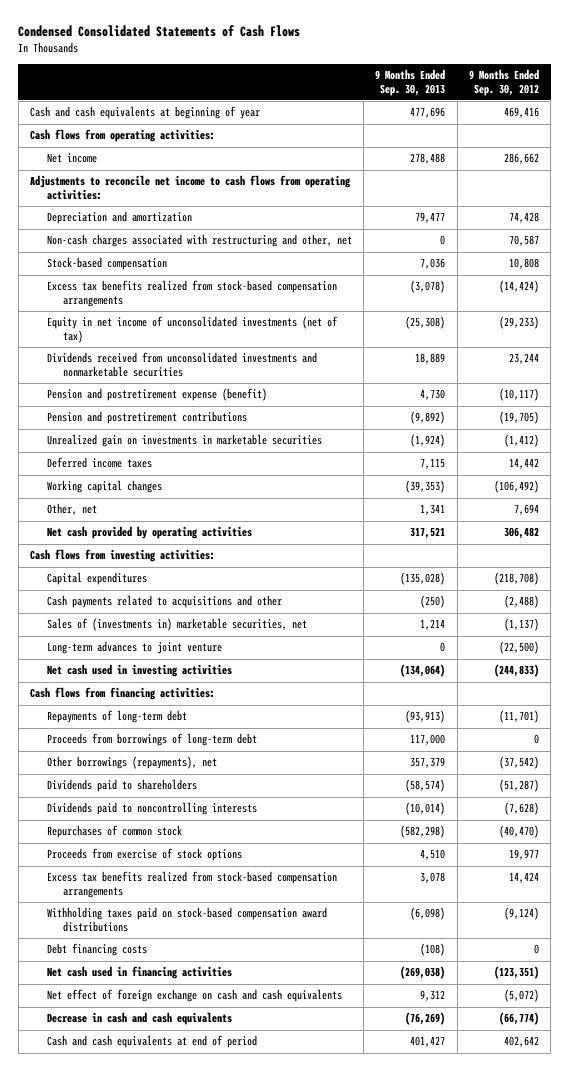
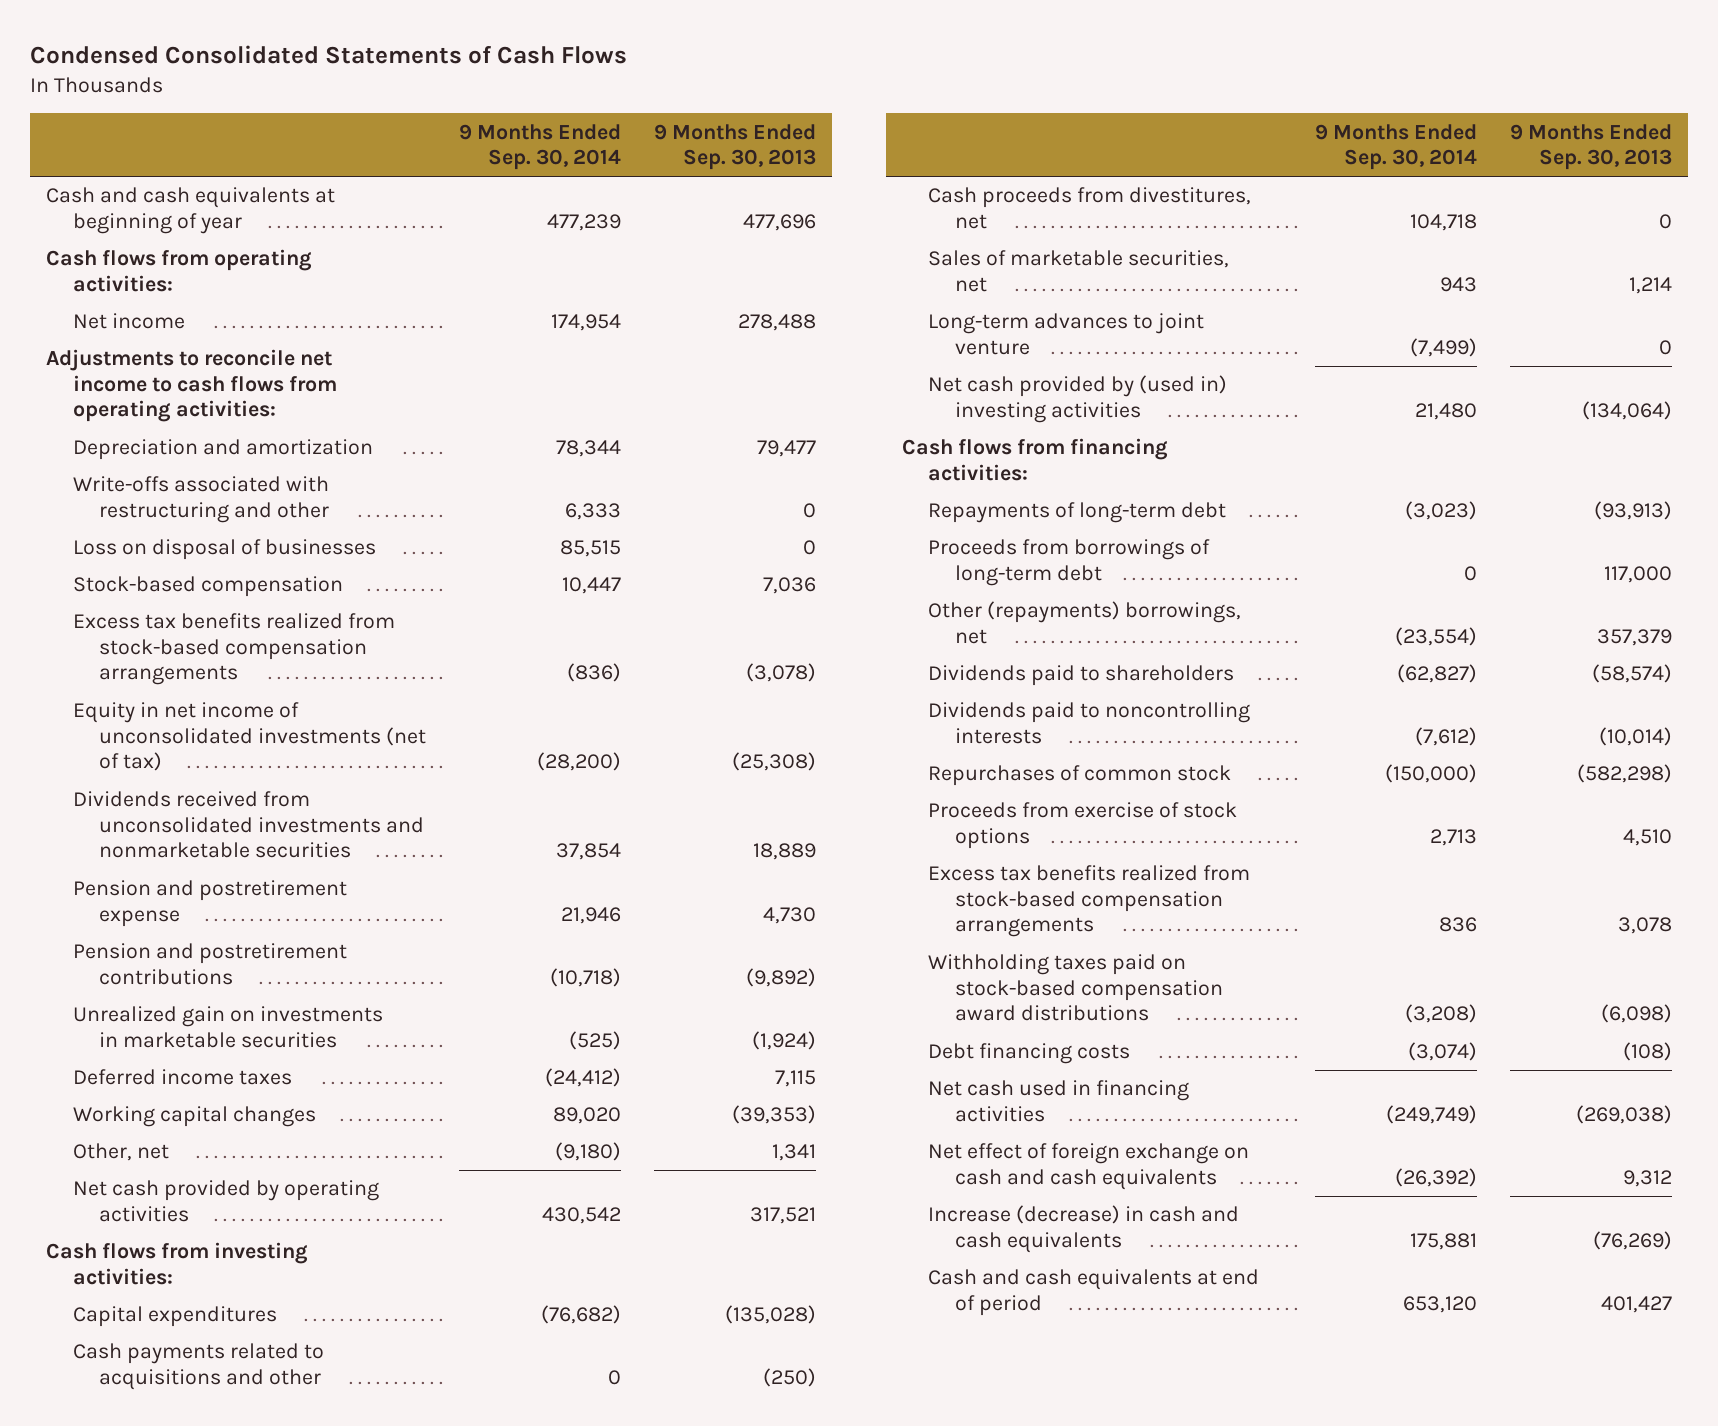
[468,69,539,96] 9 Months Ended Sep. 30, 2012 -> none
none -> [459,123,622,171] 9 Months Ended Sep. 30, 2014
[46,234,352,248] Non-cash charges associated with restructuring and other, net -> none
none -> [72,476,330,523] Write-offs associated with restructuring and other
none -> [72,539,376,561] Loss on disposal of businesses
[46,388,267,402] Pension and postretirement expense (benefit) -> [72,880,347,927] Pension and postretirement expense
none -> [928,187,1252,229] Cash proceeds from divestitures, net
[46,618,307,632] Sales of (investments in) marketable securities, net -> [928,250,1230,292] Sales of marketable securities, net
[46,664,232,678] Net cash used in investing activities -> [928,375,1228,423] Net cash provided by (used in) investing activities
[46,756,217,770] Other borrowings (repayments), net -> [928,601,1242,644] Other (repayments) borrowings, net
[46,1012,232,1026] Decrease in cash and cash equivalents -> [928,1205,1240,1253] Increase (decrease) in cash and cash equivalents

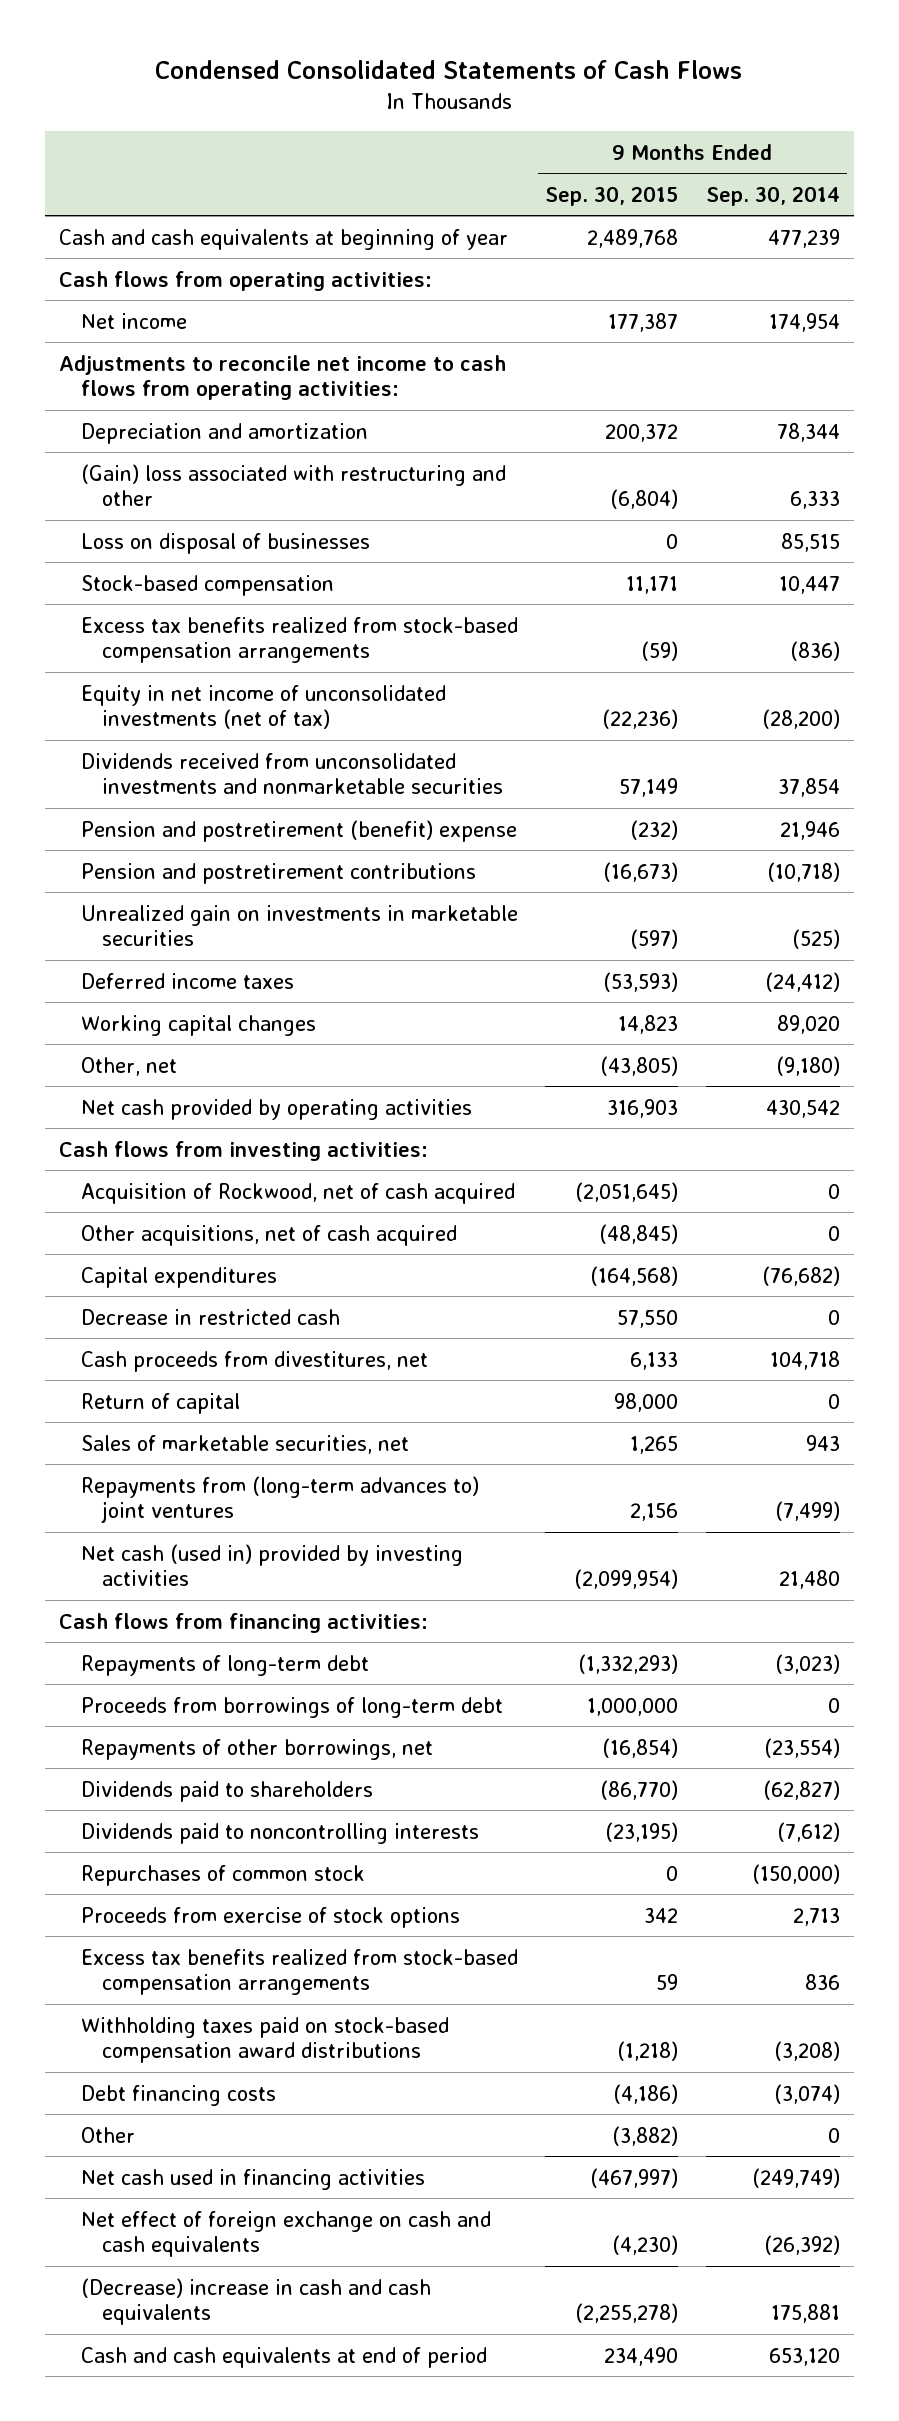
[654,123,817,171] 9 Months Ended Sep. 30, 2013 -> none
none -> [545,185,679,206] Sep. 30, 2015
[72,476,330,523] Write-offs associated with restructuring and other -> [80,463,506,507] (Gain) loss associated with restructuring and other
[72,880,347,927] Pension and postretirement expense -> [80,819,517,842] Pension and postretirement (benefit) expense
none -> [80,1182,515,1204] Acquisition of Rockwood, net of cash acquired
none -> [80,1224,457,1246] Other acquisitions, net of cash acquired
[72,1343,324,1390] Cash payments related to acquisitions and other -> none
none -> [80,1308,340,1325] Decrease in restricted cash
none -> [80,1392,240,1414] Return of capital
[928,313,1205,355] Long-term advances to joint venture -> [80,1475,479,1524] Repayments from (long-term advances to) joint ventures
[928,375,1228,423] Net cash provided by (used in) investing activities -> [80,1543,463,1587] Net cash (used in) provided by investing activities
[928,601,1242,644] Other (repayments) borrowings, net -> [80,1738,433,1760] Repayments of other borrowings, net
none -> [80,2126,135,2143] Other
[928,1205,1240,1253] Increase (decrease) in cash and cash equivalents -> [80,2277,431,2326] (Decrease) increase in cash and cash equivalents

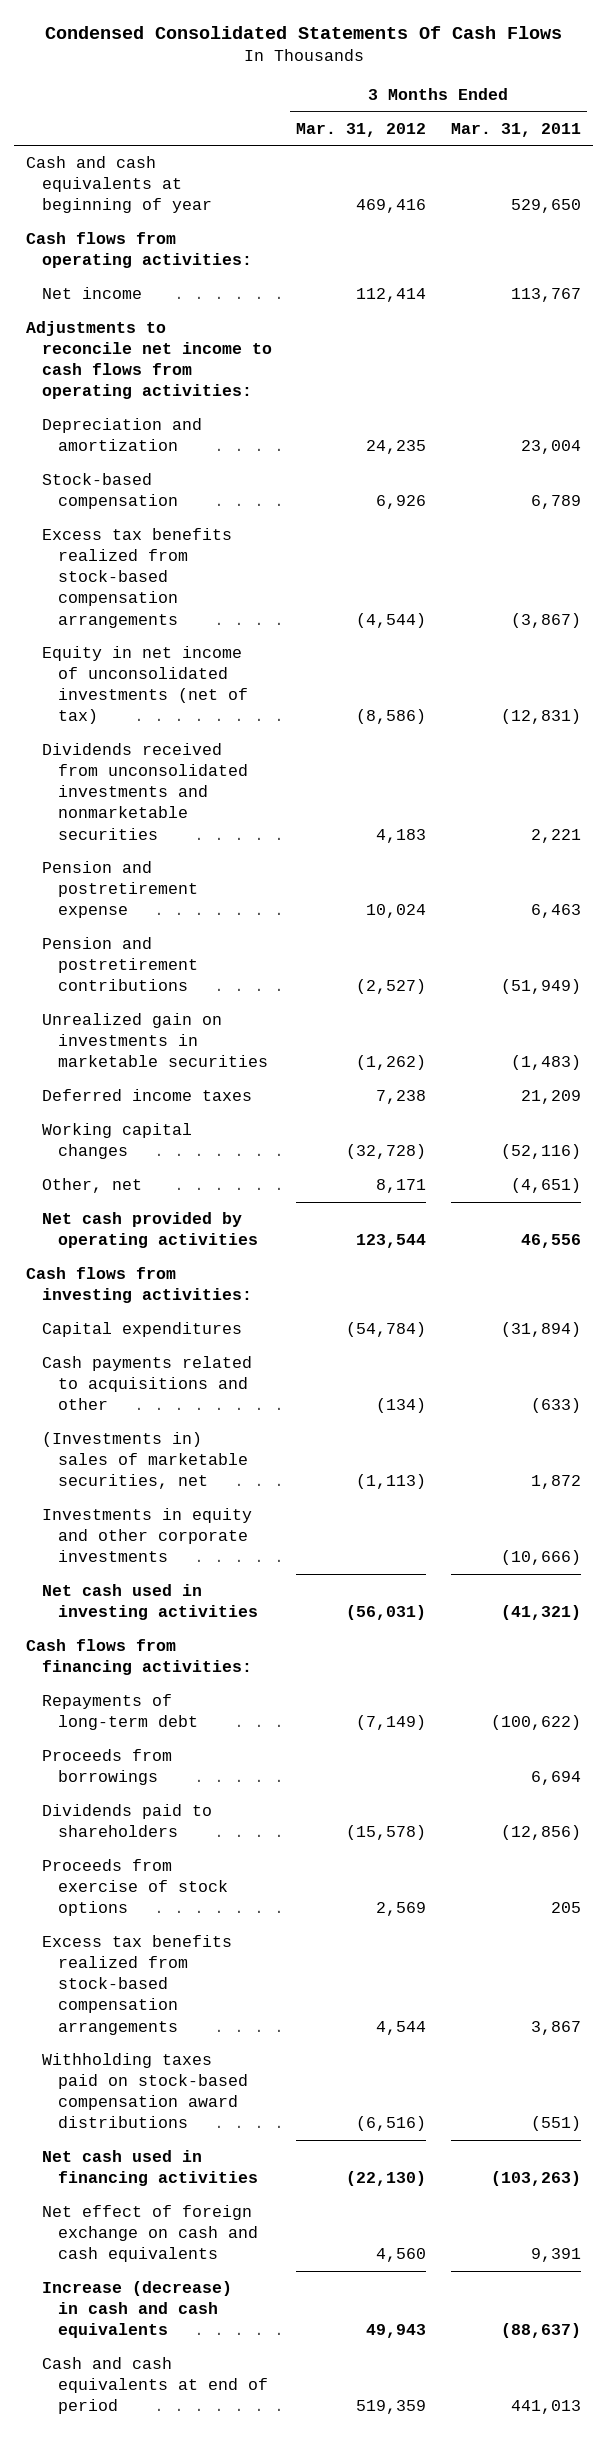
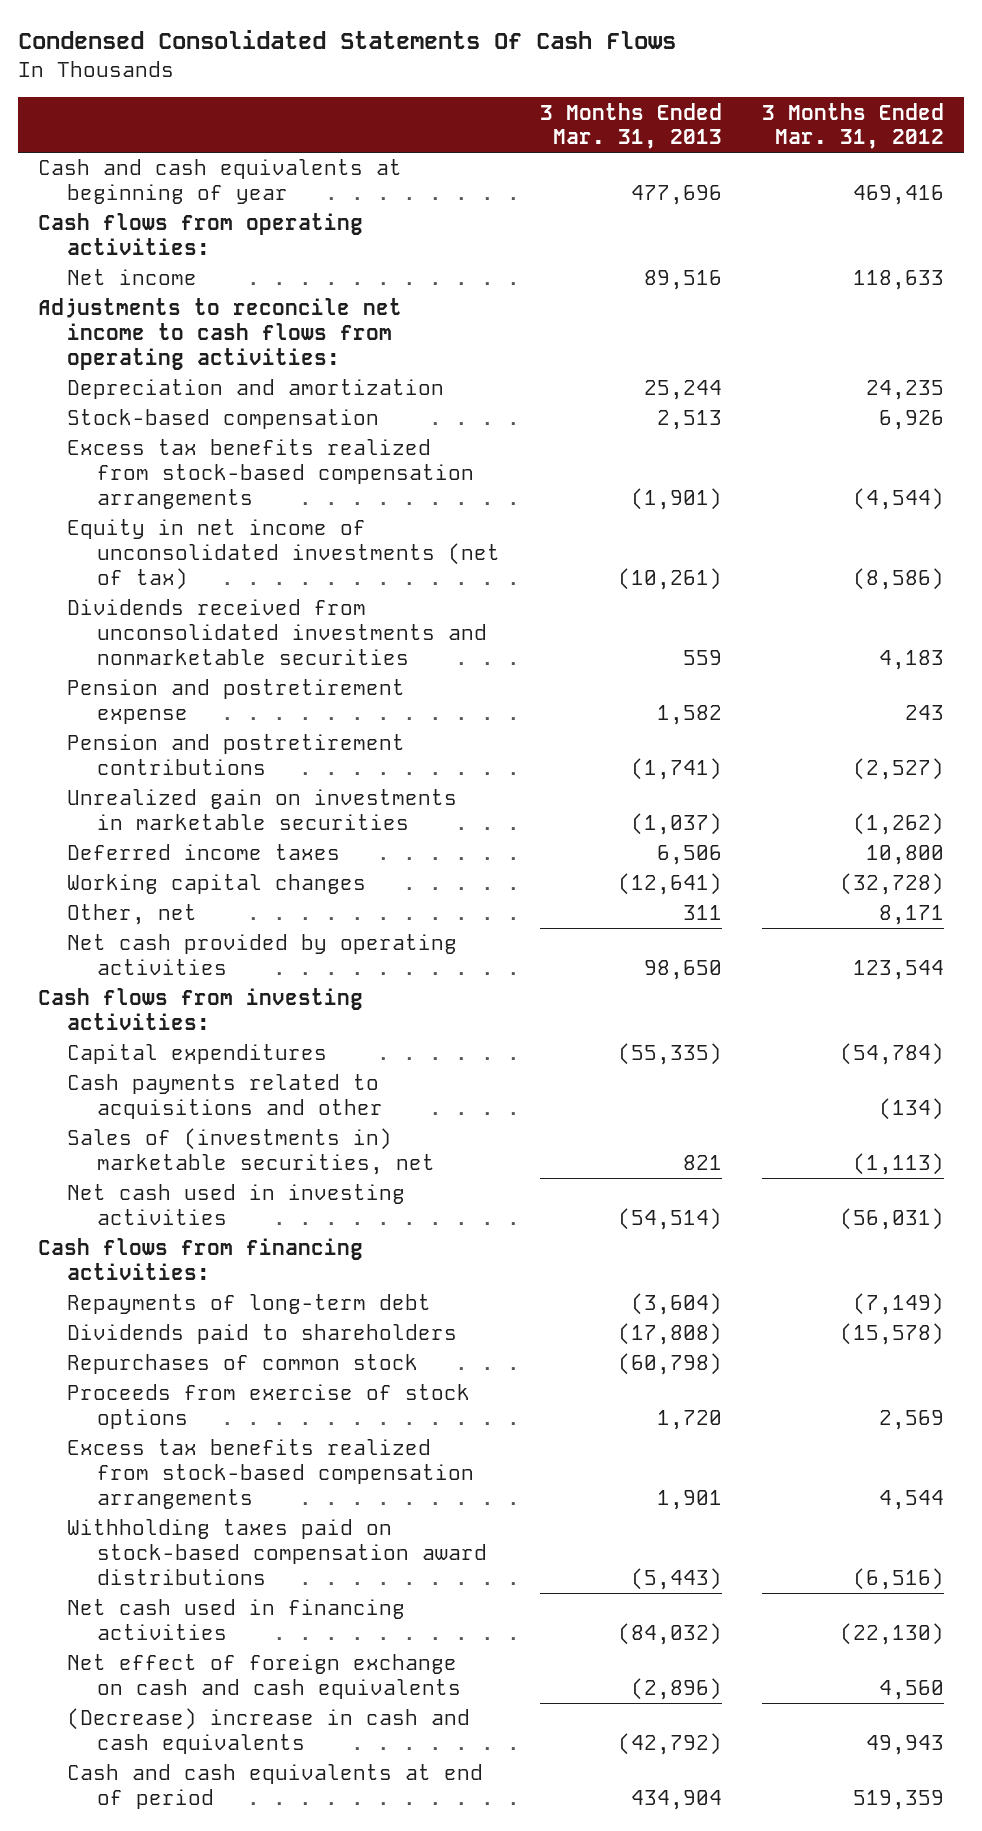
[450,122,581,137] Mar. 31, 2011 -> none
none -> [540,102,723,150] 3 Months Ended Mar. 31, 2013
[356,288,427,303] 112,414 -> [853,270,945,291] 118,633
[366,904,427,919] 10,024 -> [905,705,945,721] 243
[376,1090,427,1105] 7,238 -> [866,845,945,866] 10,800
[41,1508,252,1563] Investments in equity and other corporate investments -> none
[41,1432,248,1490] (Investments in) sales of marketable securities, net -> [67,1128,436,1176] Sales of (investments in) marketable securities, net
[41,1749,172,1786] Proceeds from borrowings -> none
none -> [67,1354,419,1375] Repurchases of common stock
[41,2281,232,2339] Increase (decrease) in cash and cash equivalents -> [67,1708,471,1755] (Decrease) increase in cash and cash equivalents

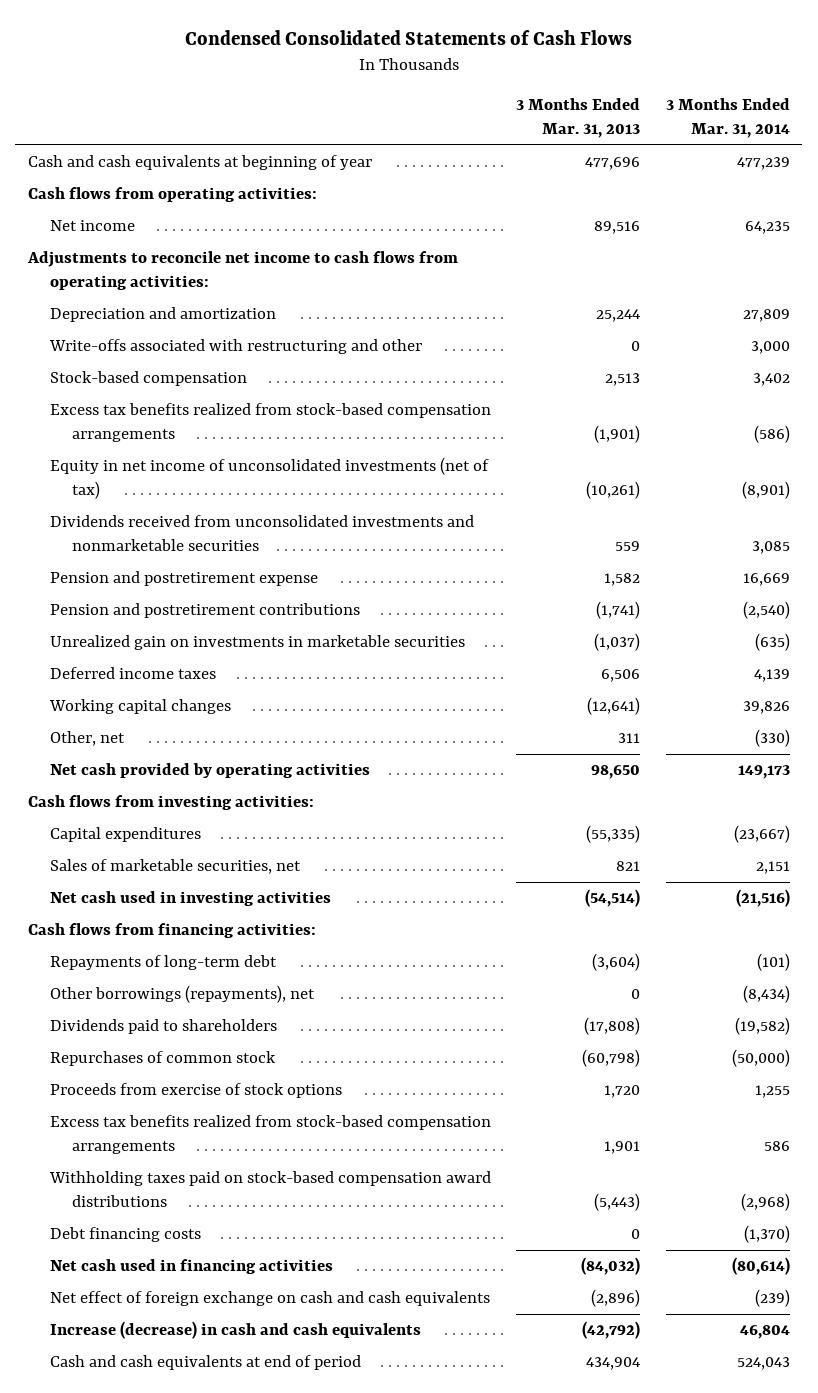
[17,30,676,50] Condensed Consolidated Statements Of Cash Flows -> [184,29,632,45] Condensed Consolidated Statements of Cash Flows
[762,102,945,150] 3 Months Ended Mar. 31, 2012 -> none
none -> [665,98,790,138] 3 Months Ended Mar. 31, 2014
none -> [49,339,423,355] Write-offs associated with restructuring and other
[67,1074,384,1120] Cash payments related to acquisitions and other -> none
[67,1128,436,1176] Sales of (investments in) marketable securities, net -> [50,859,302,875] Sales of marketable securities, net
none -> [50,985,316,1004] Other borrowings (repayments), net
none -> [50,1227,202,1243] Debt financing costs
[67,1708,471,1755] (Decrease) increase in cash and cash equivalents -> [50,1321,422,1340] Increase (decrease) in cash and cash equivalents

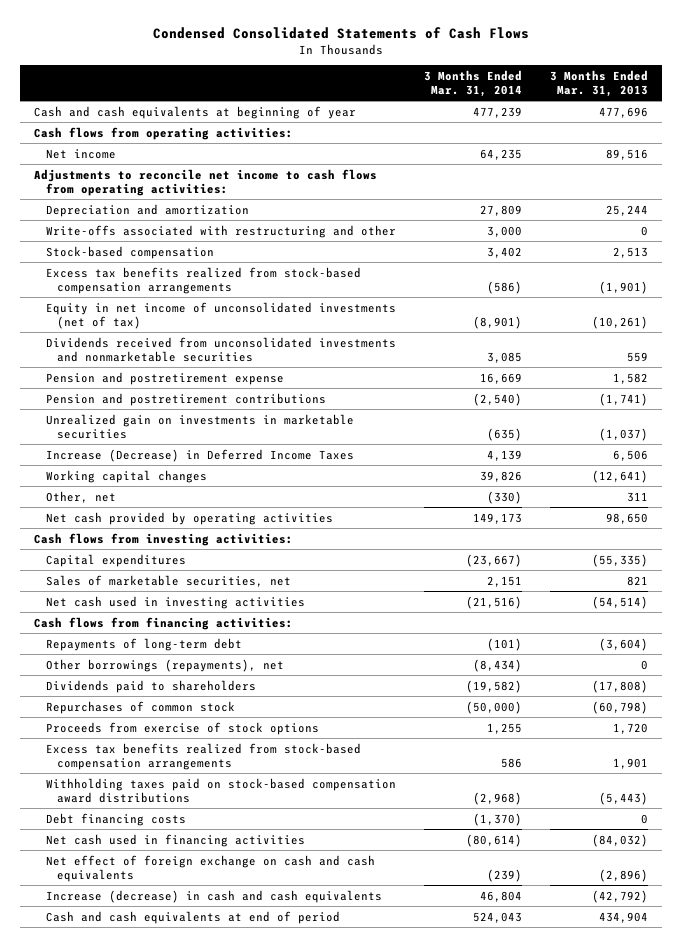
[50,667,217,680] Deferred income taxes -> [45,448,354,462] Increase (Decrease) in Deferred Income Taxes

